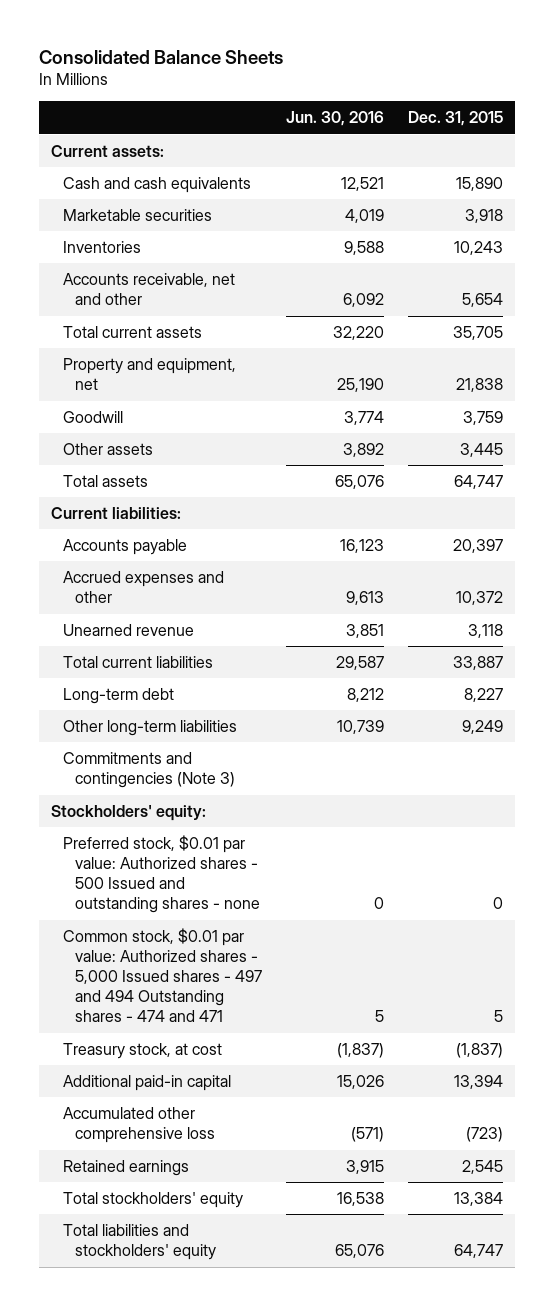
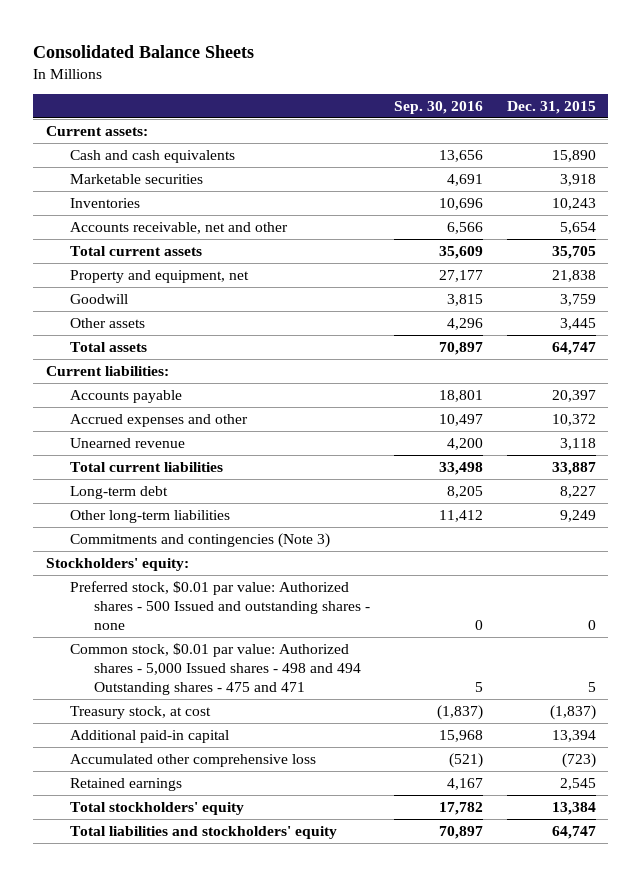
[286,111,385,127] Jun. 30, 2016 -> none
none -> [393,101,483,115] Sep. 30, 2016
[63,928,262,1023] Common stock, $0.01 par value: Authorized shares - 5,000 Issued shares - 497 and 494 Outstanding shares - 474 and 471 -> [69,642,361,696] Common stock, $0.01 par value: Authorized shares - 5,000 Issued shares - 498 and 494 Outstanding shares - 475 and 471

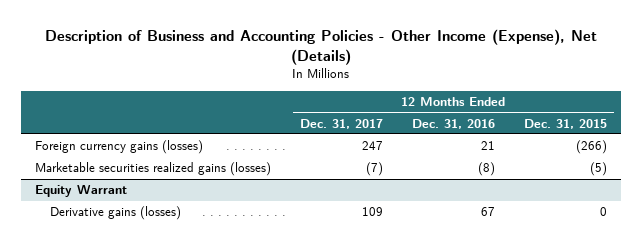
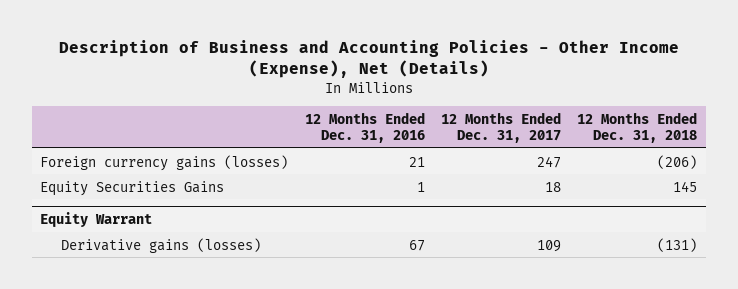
[523,118,607,129] Dec. 31, 2015 -> none
none -> [577,111,698,143] 12 Months Ended Dec. 31, 2018
[35,162,272,177] Marketable securities realized gains (losses) -> none
none -> [40,180,225,196] Equity Securities Gains

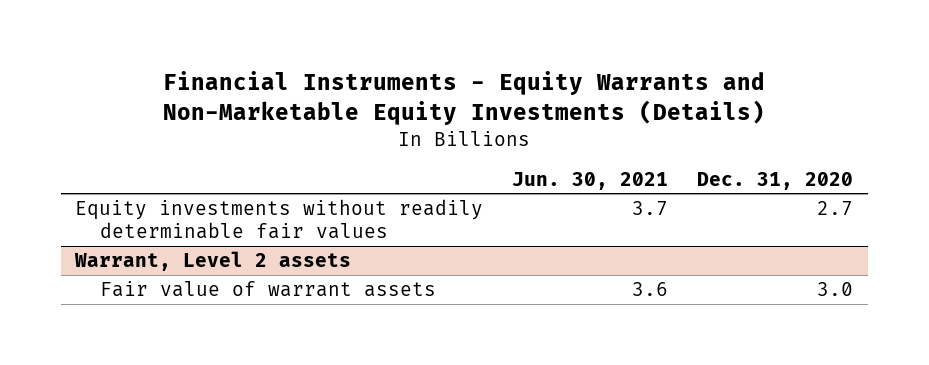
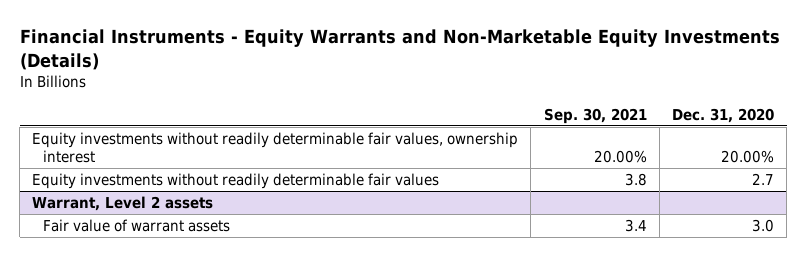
[512,171,669,190] Jun. 30, 2021 -> none
none -> [543,107,647,124] Sep. 30, 2021
none -> [32,132,519,164] Equity investments without readily determinable fair values, ownership interest

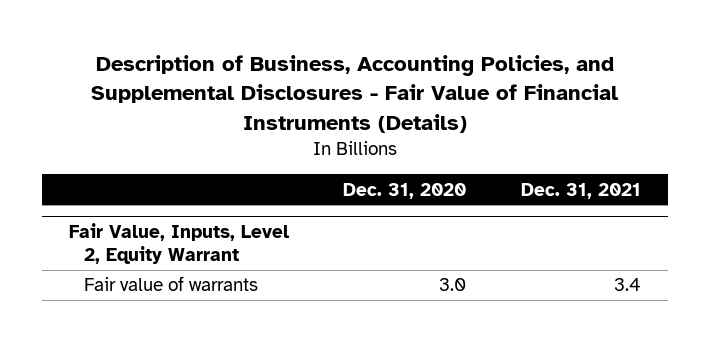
[19,29,780,70] Financial Instruments - Equity Warrants and Non-Marketable Equity Investments (Details) -> [90,55,618,133] Description of Business, Accounting Policies, and Supplemental Disclosures - Fair Value of Financial Instruments (Details)
[543,107,647,124] Sep. 30, 2021 -> none
none -> [520,182,641,199] Dec. 31, 2021
[32,132,519,164] Equity investments without readily determinable fair values, ownership interest -> none
[32,173,440,190] Equity investments without readily determinable fair values -> none
[32,196,214,212] Warrant, Level 2 assets -> none
none -> [68,223,289,265] Fair Value, Inputs, Level 2, Equity Warrant
[43,219,231,233] Fair value of warrant assets -> [83,276,258,292] Fair value of warrants

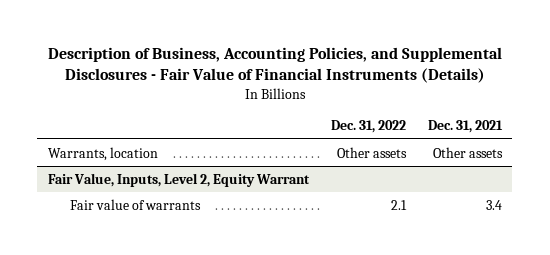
[343,182,467,199] Dec. 31, 2020 -> none
none -> [330,120,406,134] Dec. 31, 2022
none -> [48,146,159,161] Warrants, location

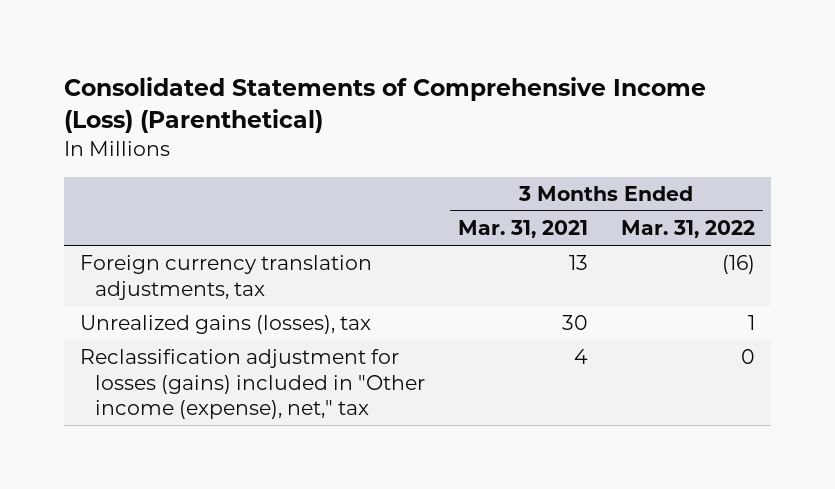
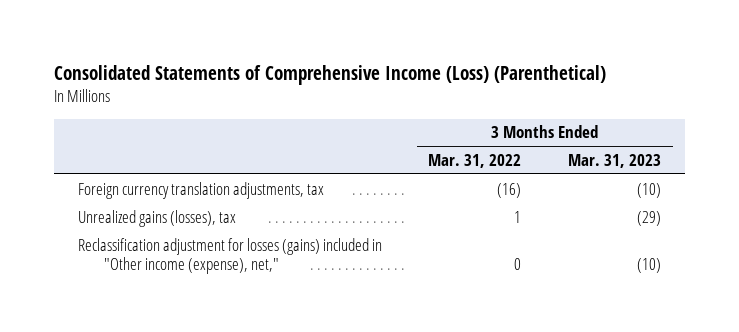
[458,220,589,239] Mar. 31, 2021 -> none
none -> [568,153,662,168] Mar. 31, 2023
[80,349,426,420] Reclassification adjustment for losses (gains) included in "Other income (expense), net," tax -> [77,237,382,275] Reclassification adjustment for losses (gains) included in "Other income (expense), net,"

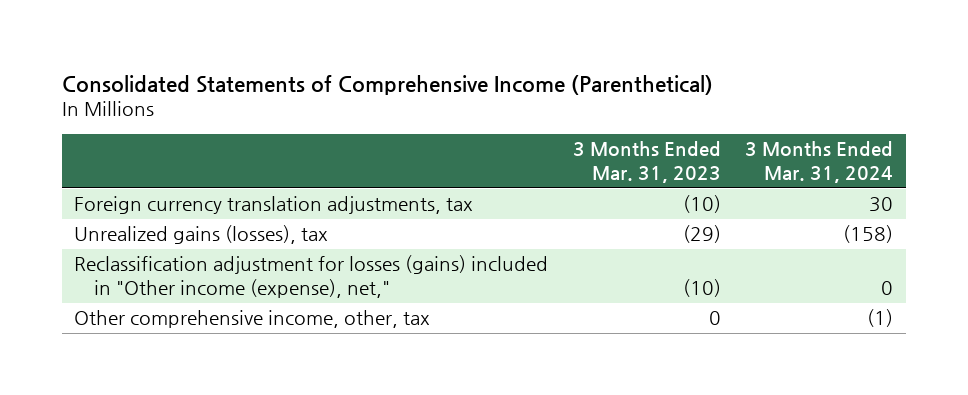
[54,64,607,85] Consolidated Statements of Comprehensive Income (Loss) (Parenthetical) -> [62,74,714,95] Consolidated Statements of Comprehensive Income (Parenthetical)
[428,153,522,168] Mar. 31, 2022 -> none
none -> [745,141,894,184] 3 Months Ended Mar. 31, 2024
none -> [74,310,431,329] Other comprehensive income, other, tax

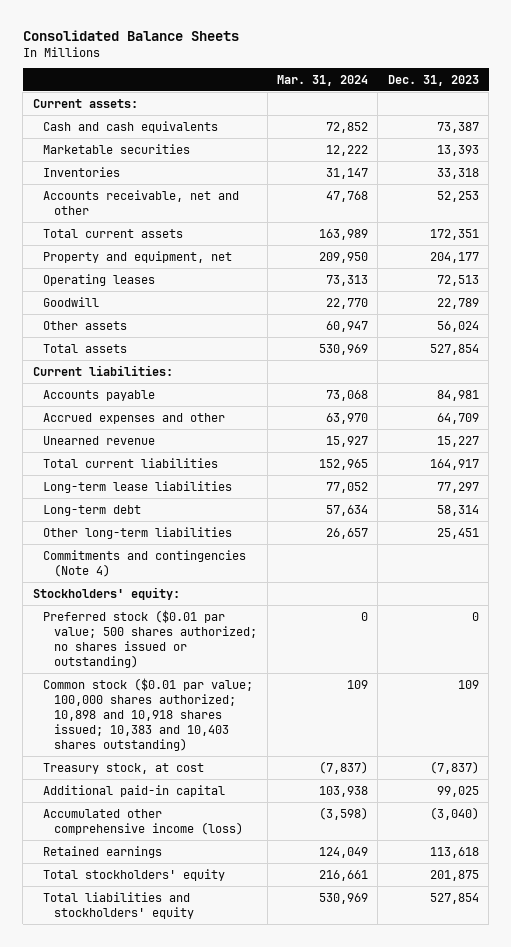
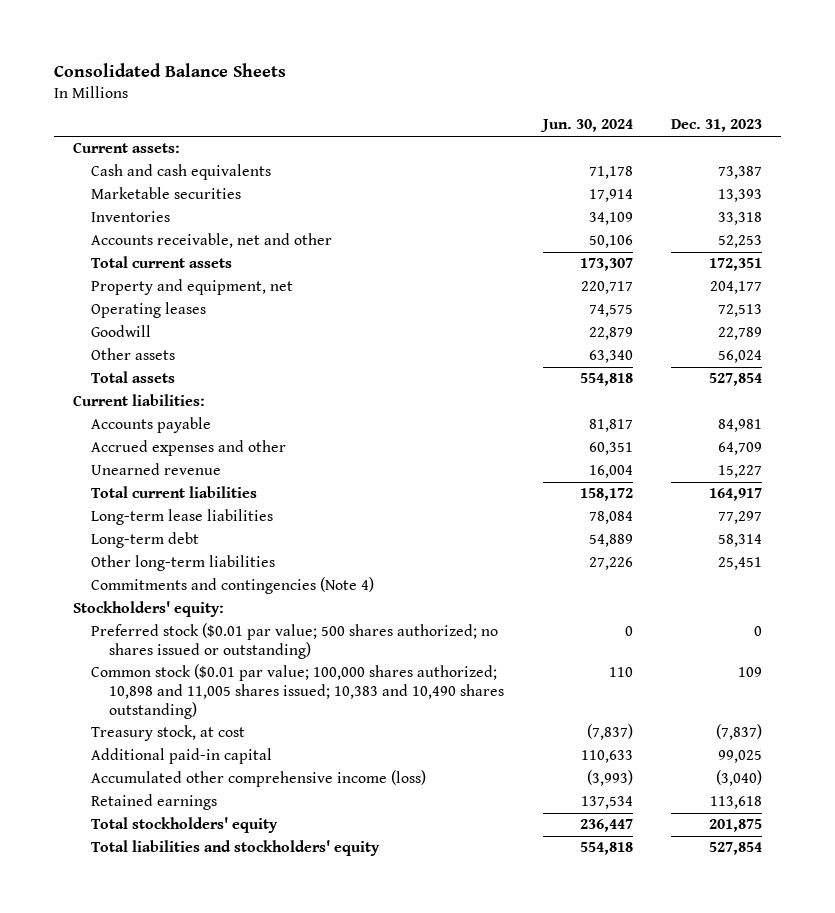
[276,74,368,86] Mar. 31, 2024 -> none
none -> [539,119,633,133] Jun. 30, 2024
[43,677,254,751] Common stock ($0.01 par value; 100,000 shares authorized; 10,898 and 10,918 shares issued; 10,383 and 10,403 shares outstanding) -> [91,664,505,719] Common stock ($0.01 par value; 100,000 shares authorized; 10,898 and 11,005 shares issued; 10,383 and 10,490 shares outstanding)

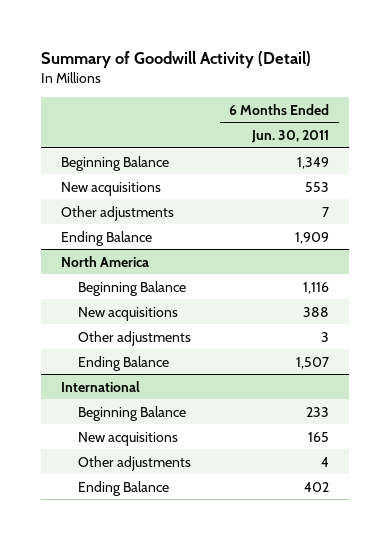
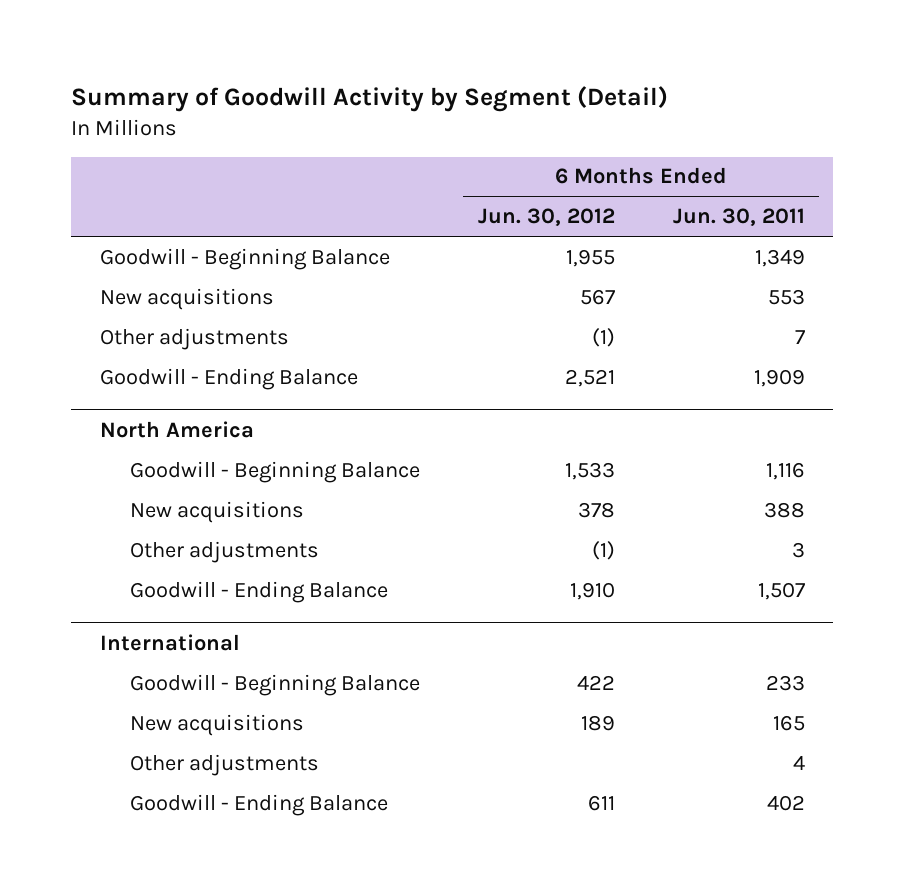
[41,50,312,68] Summary of Goodwill Activity (Detail) -> [71,86,669,113] Summary of Goodwill Activity by Segment (Detail)
none -> [477,208,615,227] Jun. 30, 2012
[60,155,169,171] Beginning Balance -> [100,247,391,270] Goodwill - Beginning Balance
[60,230,152,246] Ending Balance -> [100,367,359,390] Goodwill - Ending Balance
[77,280,186,296] Beginning Balance -> [129,460,420,483] Goodwill - Beginning Balance
[77,355,169,371] Ending Balance -> [129,580,388,603] Goodwill - Ending Balance
[77,405,186,421] Beginning Balance -> [129,673,420,696] Goodwill - Beginning Balance
[77,480,169,496] Ending Balance -> [129,793,388,816] Goodwill - Ending Balance

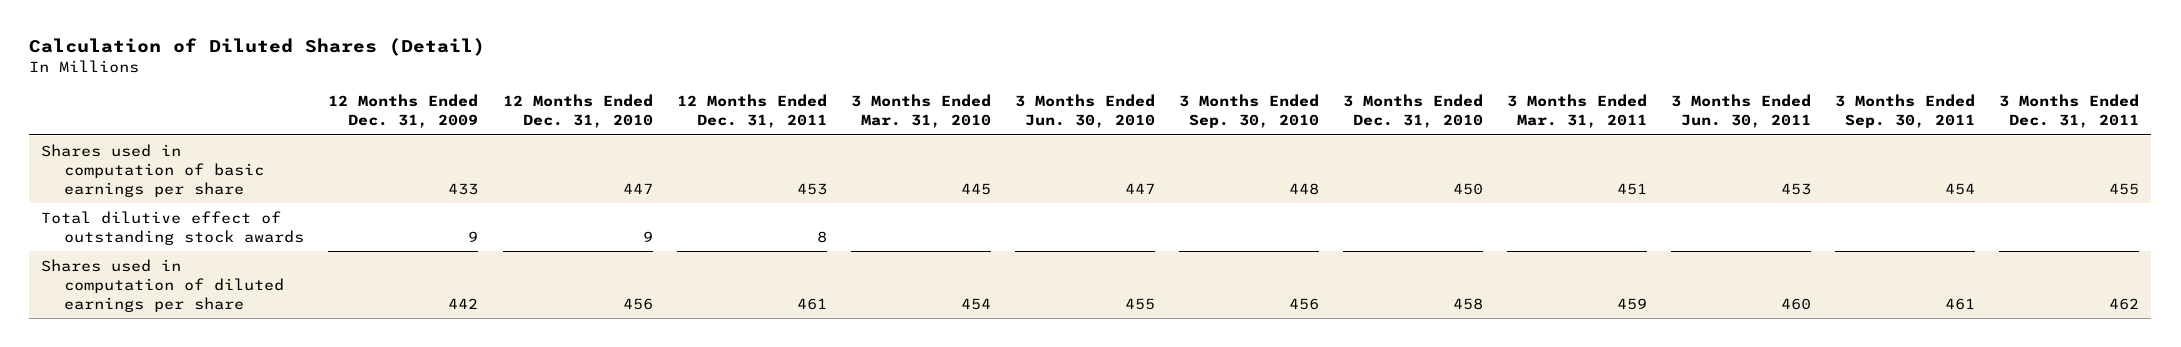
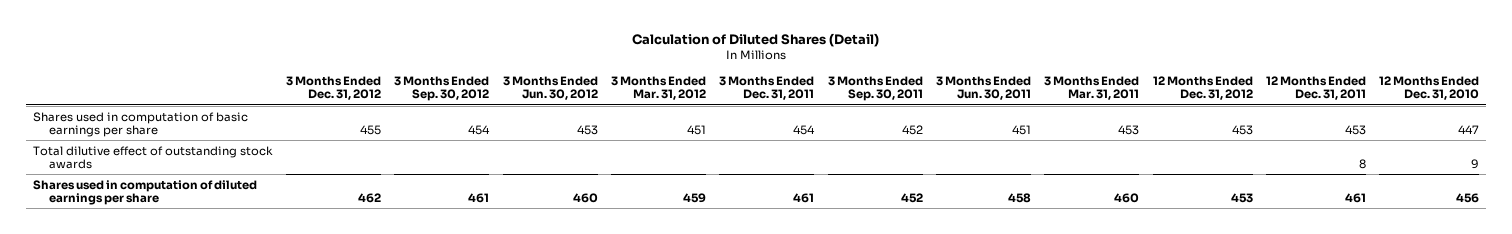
[328,94,479,129] 12 Months Ended Dec. 31, 2009 -> none
[850,94,991,129] 3 Months Ended Mar. 31, 2010 -> none
[1014,94,1155,129] 3 Months Ended Jun. 30, 2010 -> none
[1178,94,1319,129] 3 Months Ended Sep. 30, 2010 -> none
[1342,94,1483,129] 3 Months Ended Dec. 31, 2010 -> none
none -> [285,75,381,101] 3 Months Ended Dec. 31, 2012
none -> [394,75,490,102] 3 Months Ended Sep. 30, 2012
none -> [502,75,598,101] 3 Months Ended Jun. 30, 2012
none -> [610,75,706,101] 3 Months Ended Mar. 31, 2012
none -> [1152,75,1253,101] 12 Months Ended Dec. 31, 2012
[1616,182,1647,195] 451 -> [1118,124,1140,135] 453
[1781,182,1812,195] 453 -> [1012,124,1032,135] 451
[1945,182,1976,195] 454 -> [901,124,923,135] 452
[2109,182,2140,195] 455 -> [793,124,816,135] 454
[1616,297,1647,310] 459 -> [1114,192,1140,203] 460
[1781,297,1812,310] 460 -> [1008,192,1032,203] 458
[1945,297,1976,310] 461 -> [900,192,923,203] 452
[2109,297,2140,310] 462 -> [793,192,815,203] 461

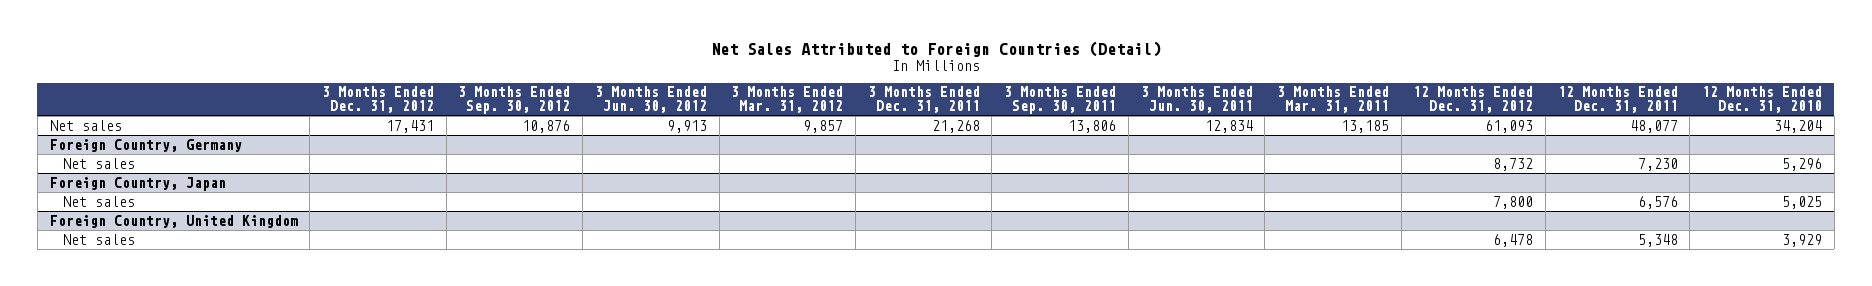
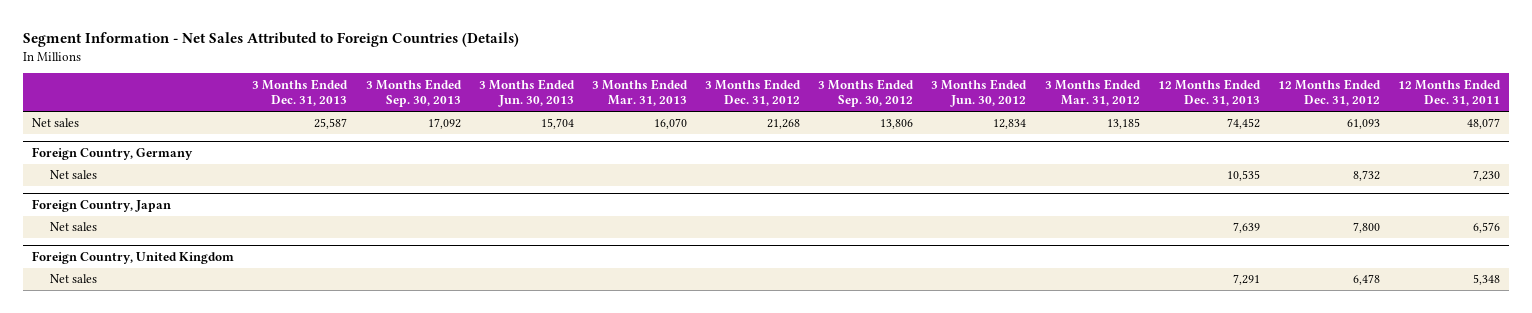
[710,41,1161,58] Net Sales Attributed to Foreign Countries (Detail) -> [23,32,520,48] Segment Information - Net Sales Attributed to Foreign Countries (Details)
[867,86,980,114] 3 Months Ended Dec. 31, 2011 -> none
[1004,86,1117,115] 3 Months Ended Sep. 30, 2011 -> none
[1140,86,1253,114] 3 Months Ended Jun. 30, 2011 -> none
[1276,86,1389,114] 3 Months Ended Mar. 31, 2011 -> none
[1702,86,1823,114] 12 Months Ended Dec. 31, 2010 -> none
none -> [252,78,349,107] 3 Months Ended Dec. 31, 2013
none -> [365,78,462,108] 3 Months Ended Sep. 30, 2013
none -> [478,78,575,108] 3 Months Ended Jun. 30, 2013
none -> [591,78,688,107] 3 Months Ended Mar. 31, 2013
none -> [1157,78,1261,107] 12 Months Ended Dec. 31, 2013
[386,119,435,133] 17,431 -> [767,119,801,130] 21,268
[522,119,571,133] 10,876 -> [880,119,914,130] 13,806
[666,119,707,133] 9,913 -> [993,119,1027,130] 12,834
[803,119,844,133] 9,857 -> [1106,118,1140,130] 13,185

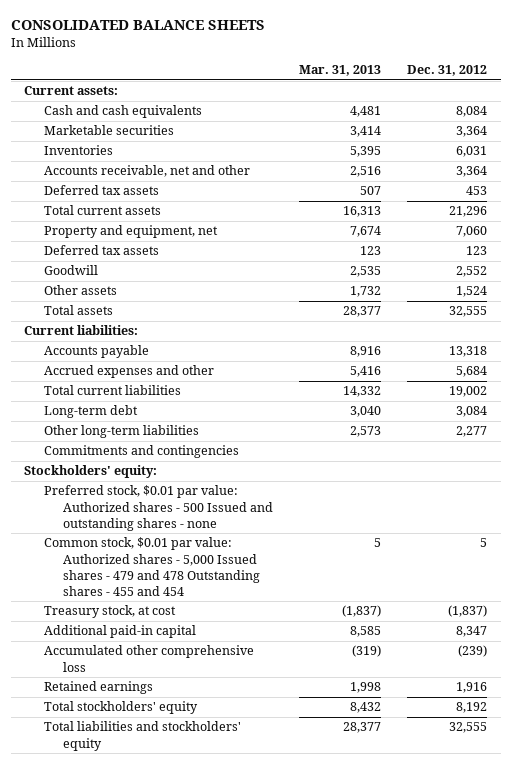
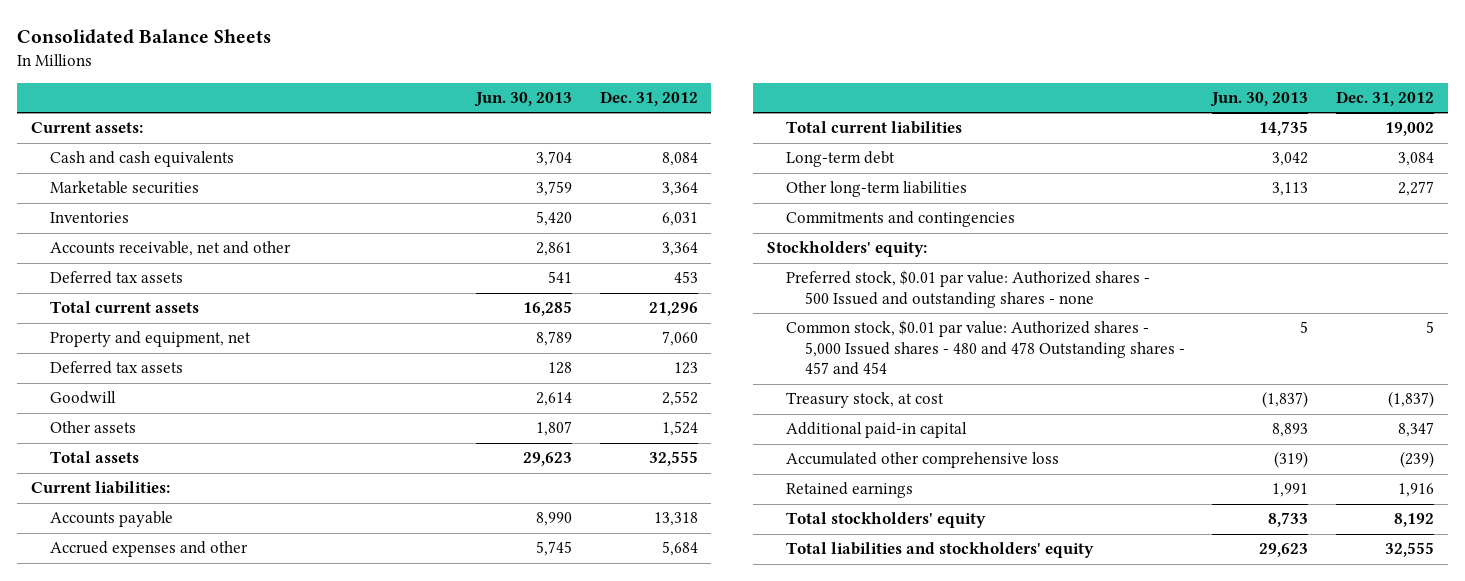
[11,20,266,31] CONSOLIDATED BALANCE SHEETS -> [17,29,272,45] Consolidated Balance Sheets
[299,65,382,77] Mar. 31, 2013 -> none
none -> [474,92,573,108] Jun. 30, 2013
[43,537,261,596] Common stock, $0.01 par value: Authorized shares - 5,000 Issued shares - 479 and 478 Outstanding shares - 455 and 454 -> [786,320,1185,376] Common stock, $0.01 par value: Authorized shares - 5,000 Issued shares - 480 and 478 Outstanding shares - 457 and 454

